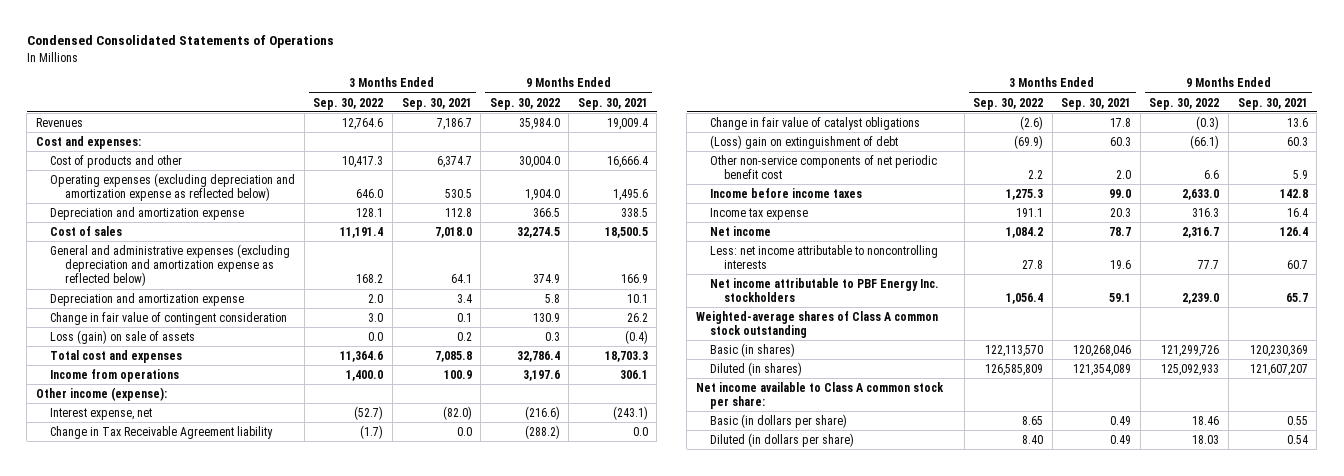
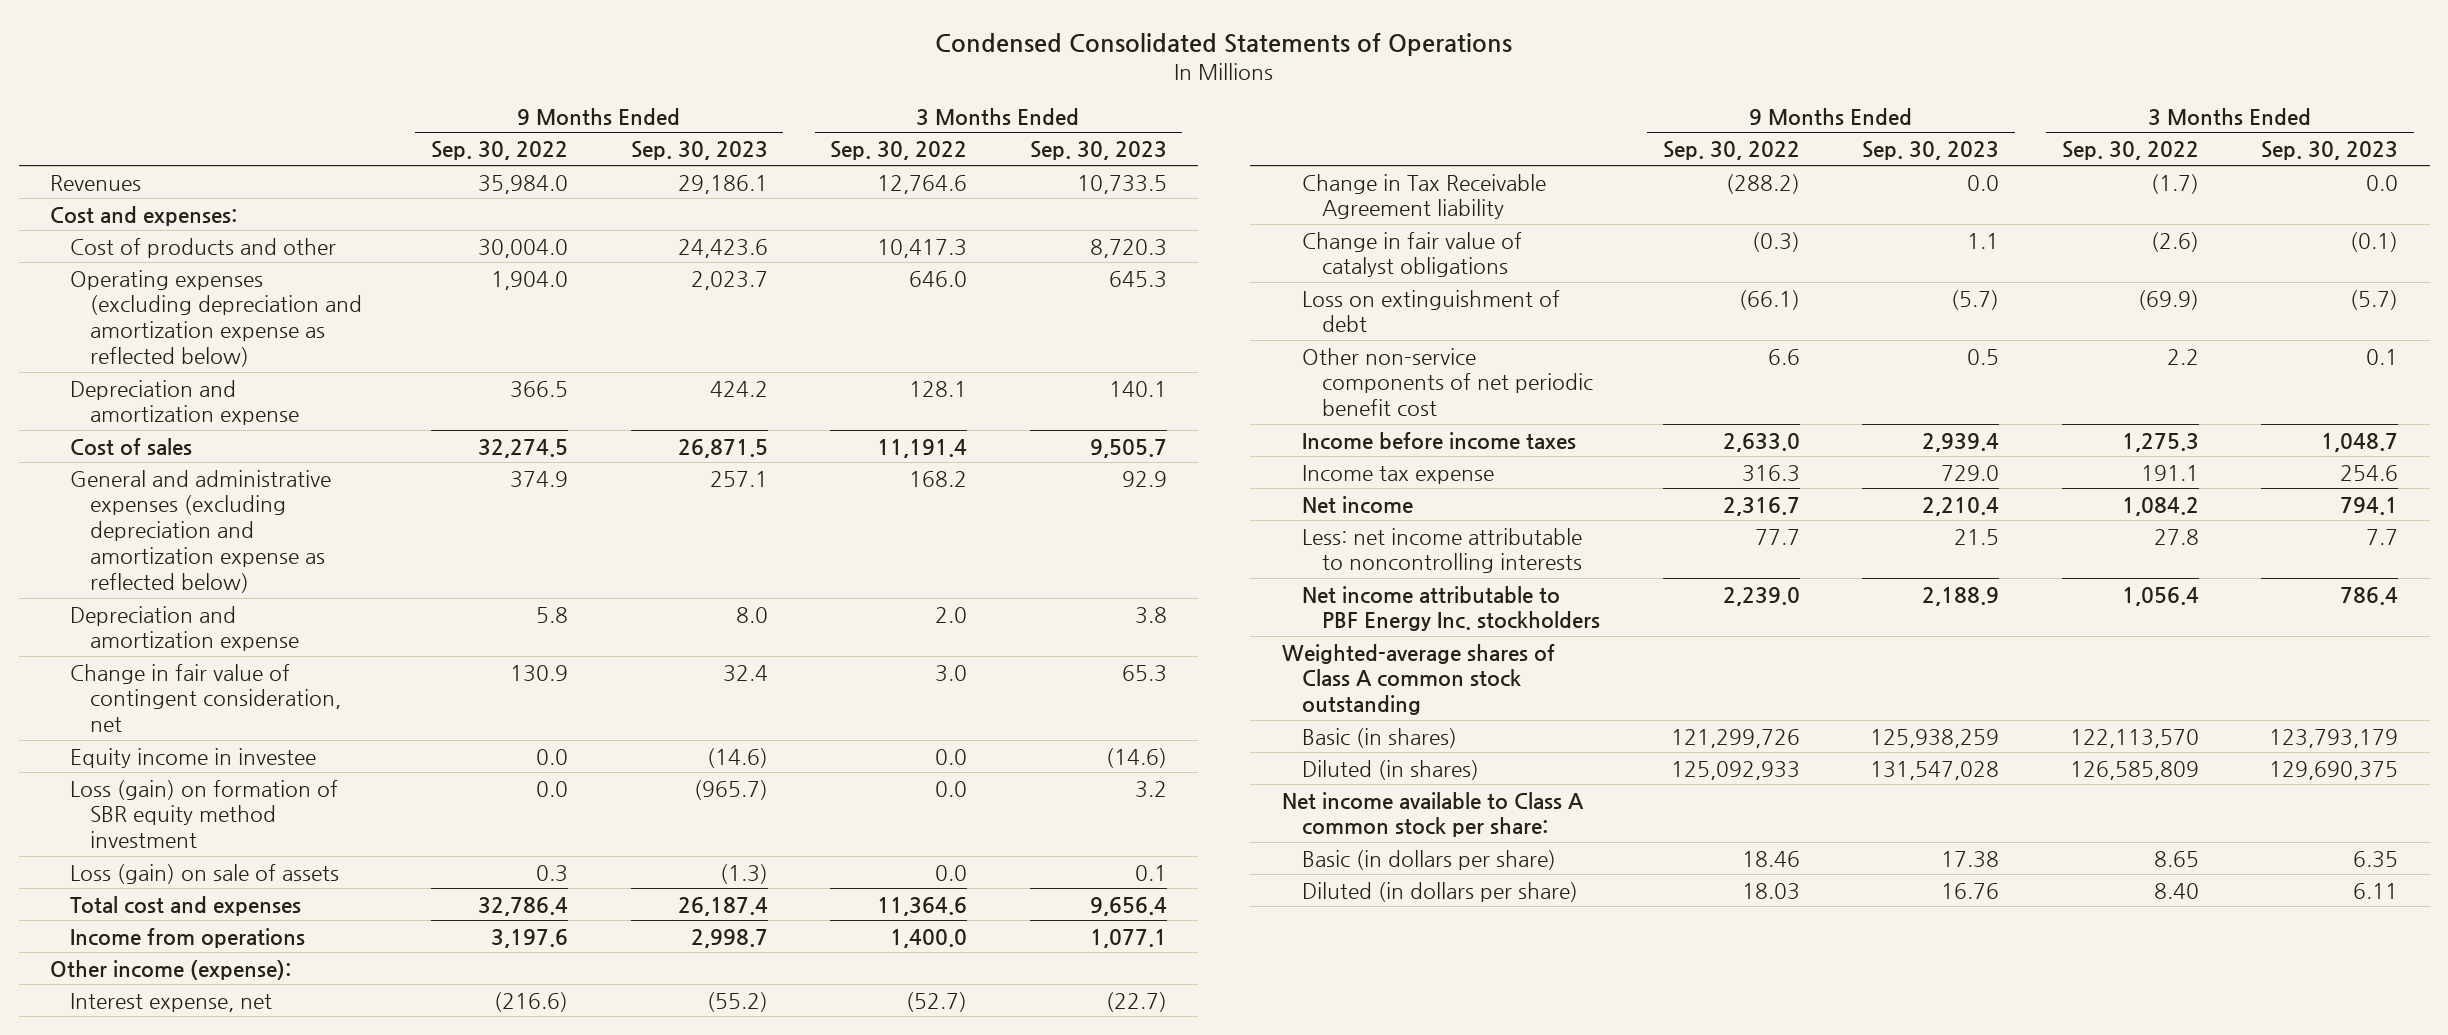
[401,97,472,110] Sep. 30, 2021 -> none
[577,97,648,110] Sep. 30, 2021 -> none
none -> [630,141,768,161] Sep. 30, 2023
none -> [1029,141,1167,161] Sep. 30, 2023
[50,311,288,325] Change in fair value of contingent consideration -> [70,663,342,733] Change in fair value of contingent consideration, net
none -> [70,747,317,768] Equity income in investee
none -> [70,779,339,849] Loss (gain) on formation of SBR equity method investment
[710,134,899,149] (Loss) gain on extinguishment of debt -> [1301,289,1560,333] Loss on extinguishment of debt

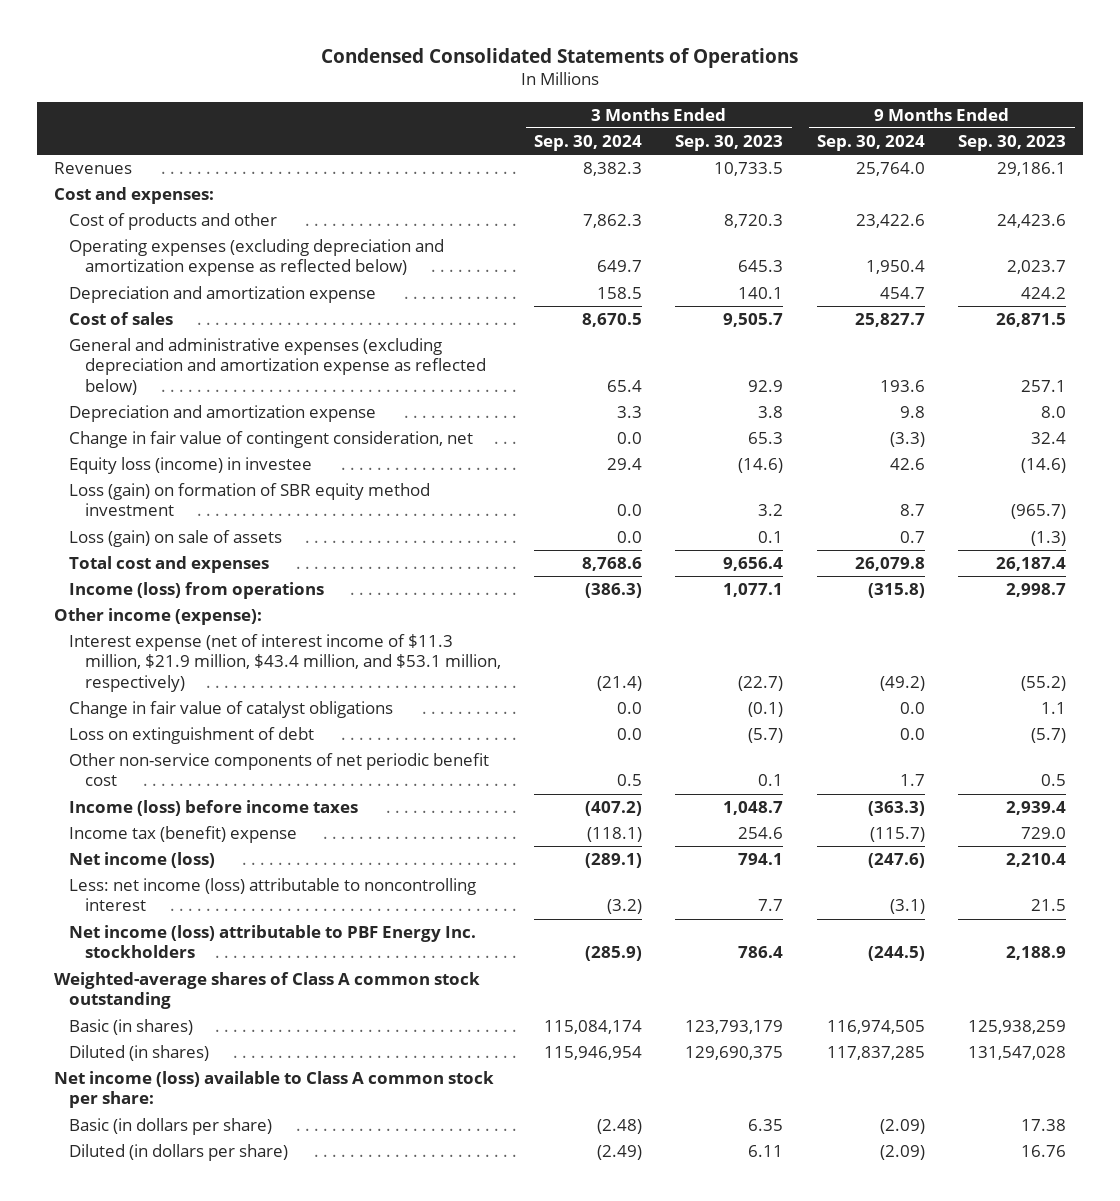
[431,141,569,161] Sep. 30, 2022 -> none
[830,141,968,161] Sep. 30, 2022 -> none
none -> [534,134,643,151] Sep. 30, 2024
none -> [816,134,925,151] Sep. 30, 2024
[70,747,317,768] Equity income in investee -> [69,456,313,474] Equity loss (income) in investee
[70,927,306,948] Income from operations -> [69,581,325,599] Income (loss) from operations
[1301,173,1546,220] Change in Tax Receivable Agreement liability -> none
[70,992,273,1012] Interest expense, net -> [69,633,501,692] Interest expense (net of interest income of $11.3 million, $21.9 million, $43.4 million, and $53.1 million, respectively)
[1301,431,1576,450] Income before income taxes -> [69,799,359,816] Income (loss) before income taxes
[1301,464,1494,484] Income tax expense -> [69,825,298,843] Income tax (benefit) expense
[1301,495,1413,514] Net income -> [69,851,216,868] Net income (loss)
[1301,527,1583,574] Less: net income attributable to noncontrolling interests -> [69,877,477,912] Less: net income (loss) attributable to noncontrolling interest
[1301,585,1601,632] Net income attributable to PBF Energy Inc. stockholders -> [69,924,477,959] Net income (loss) attributable to PBF Energy Inc. stockholders
[1281,791,1584,838] Net income available to Class A common stock per share: -> [54,1070,495,1109] Net income (loss) available to Class A common stock per share:

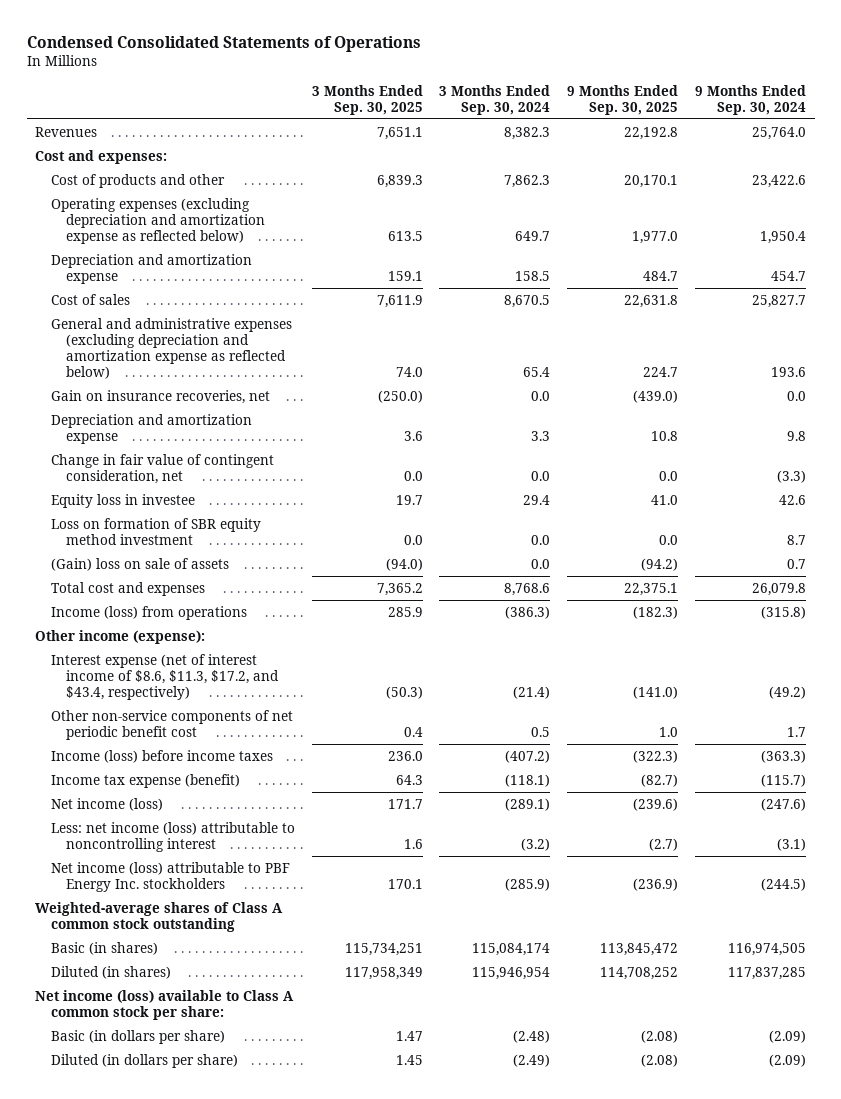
[675,134,784,151] Sep. 30, 2023 -> none
[958,134,1067,151] Sep. 30, 2023 -> none
none -> [311,84,423,115] 3 Months Ended Sep. 30, 2025
none -> [567,84,679,115] 9 Months Ended Sep. 30, 2025
none -> [50,389,270,404] Gain on insurance recoveries, net
[69,456,313,474] Equity loss (income) in investee -> [50,493,195,508] Equity loss in investee
[69,482,431,517] Loss (gain) on formation of SBR equity method investment -> [50,517,261,545] Loss on formation of SBR equity method investment
[69,529,283,547] Loss (gain) on sale of assets -> [50,557,229,571] (Gain) loss on sale of assets
[69,700,394,718] Change in fair value of catalyst obligations -> none
[69,726,315,744] Loss on extinguishment of debt -> none
[69,633,501,692] Interest expense (net of interest income of $11.3 million, $21.9 million, $43.4 million, and $53.1 million, respectively) -> [50,653,280,701] Interest expense (net of interest income of $8.6, $11.3, $17.2, and $43.4, respectively)
[69,825,298,843] Income tax (benefit) expense -> [50,773,240,788] Income tax expense (benefit)

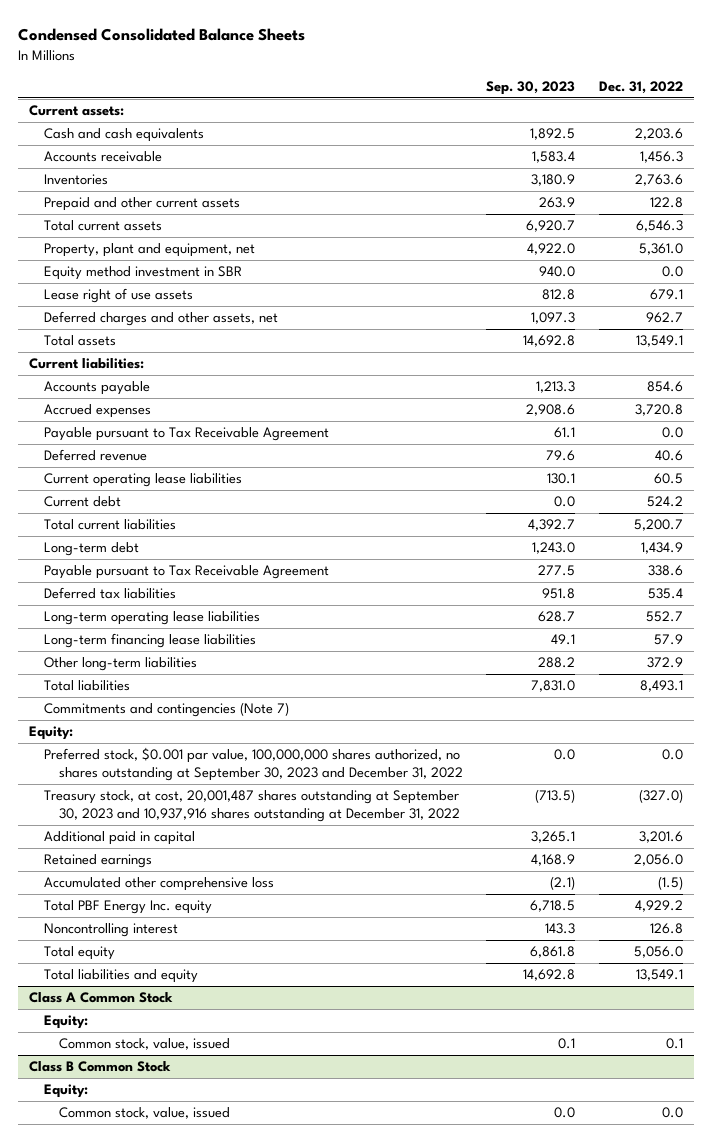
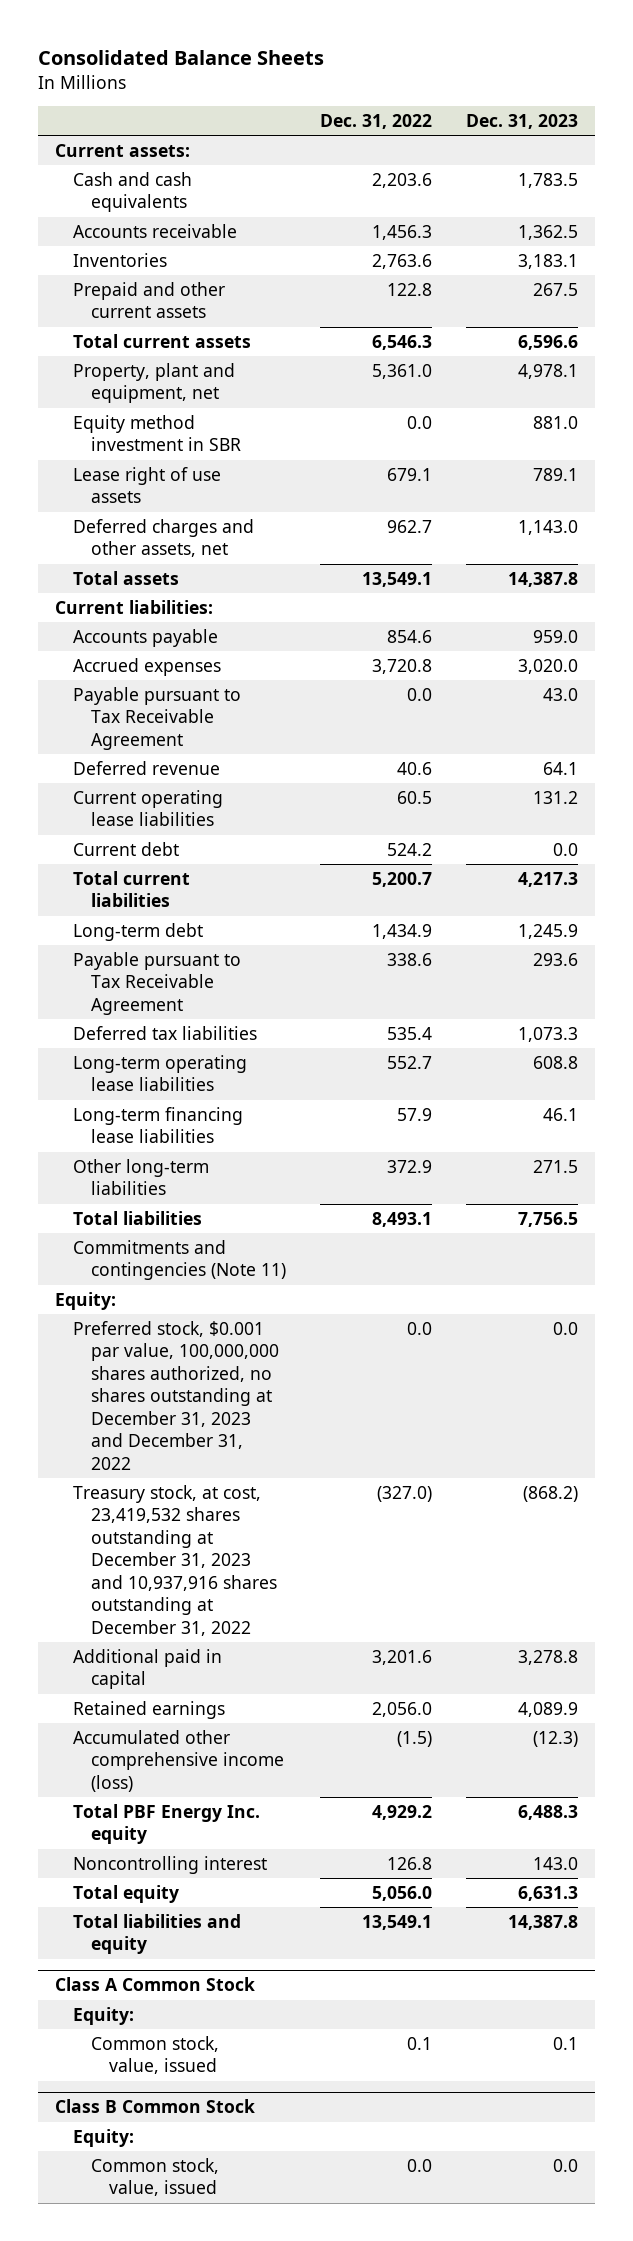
[17,28,305,42] Condensed Consolidated Balance Sheets -> [38,50,325,66] Consolidated Balance Sheets
[486,80,576,95] Sep. 30, 2023 -> none
none -> [465,113,578,129] Dec. 31, 2023
[44,702,290,718] Commitments and contingencies (Note 7) -> [73,1239,286,1281] Commitments and contingencies (Note 11)
[44,747,464,781] Preferred stock, $0.001 par value, 100,000,000 shares authorized, no shares outstanding at September 30, 2023 and December 31, 2022 -> [73,1320,279,1470] Preferred stock, $0.001 par value, 100,000,000 shares authorized, no shares outstanding at December 31, 2023 and December 31, 2022
[44,790,461,822] Treasury stock, at cost, 20,001,487 shares outstanding at September 30, 2023 and 10,937,916 shares outstanding at December 31, 2022 -> [73,1484,277,1636] Treasury stock, at cost, 23,419,532 shares outstanding at December 31, 2023 and 10,937,916 shares outstanding at December 31, 2022
[44,877,275,892] Accumulated other comprehensive loss -> [73,1729,284,1792] Accumulated other comprehensive income (loss)

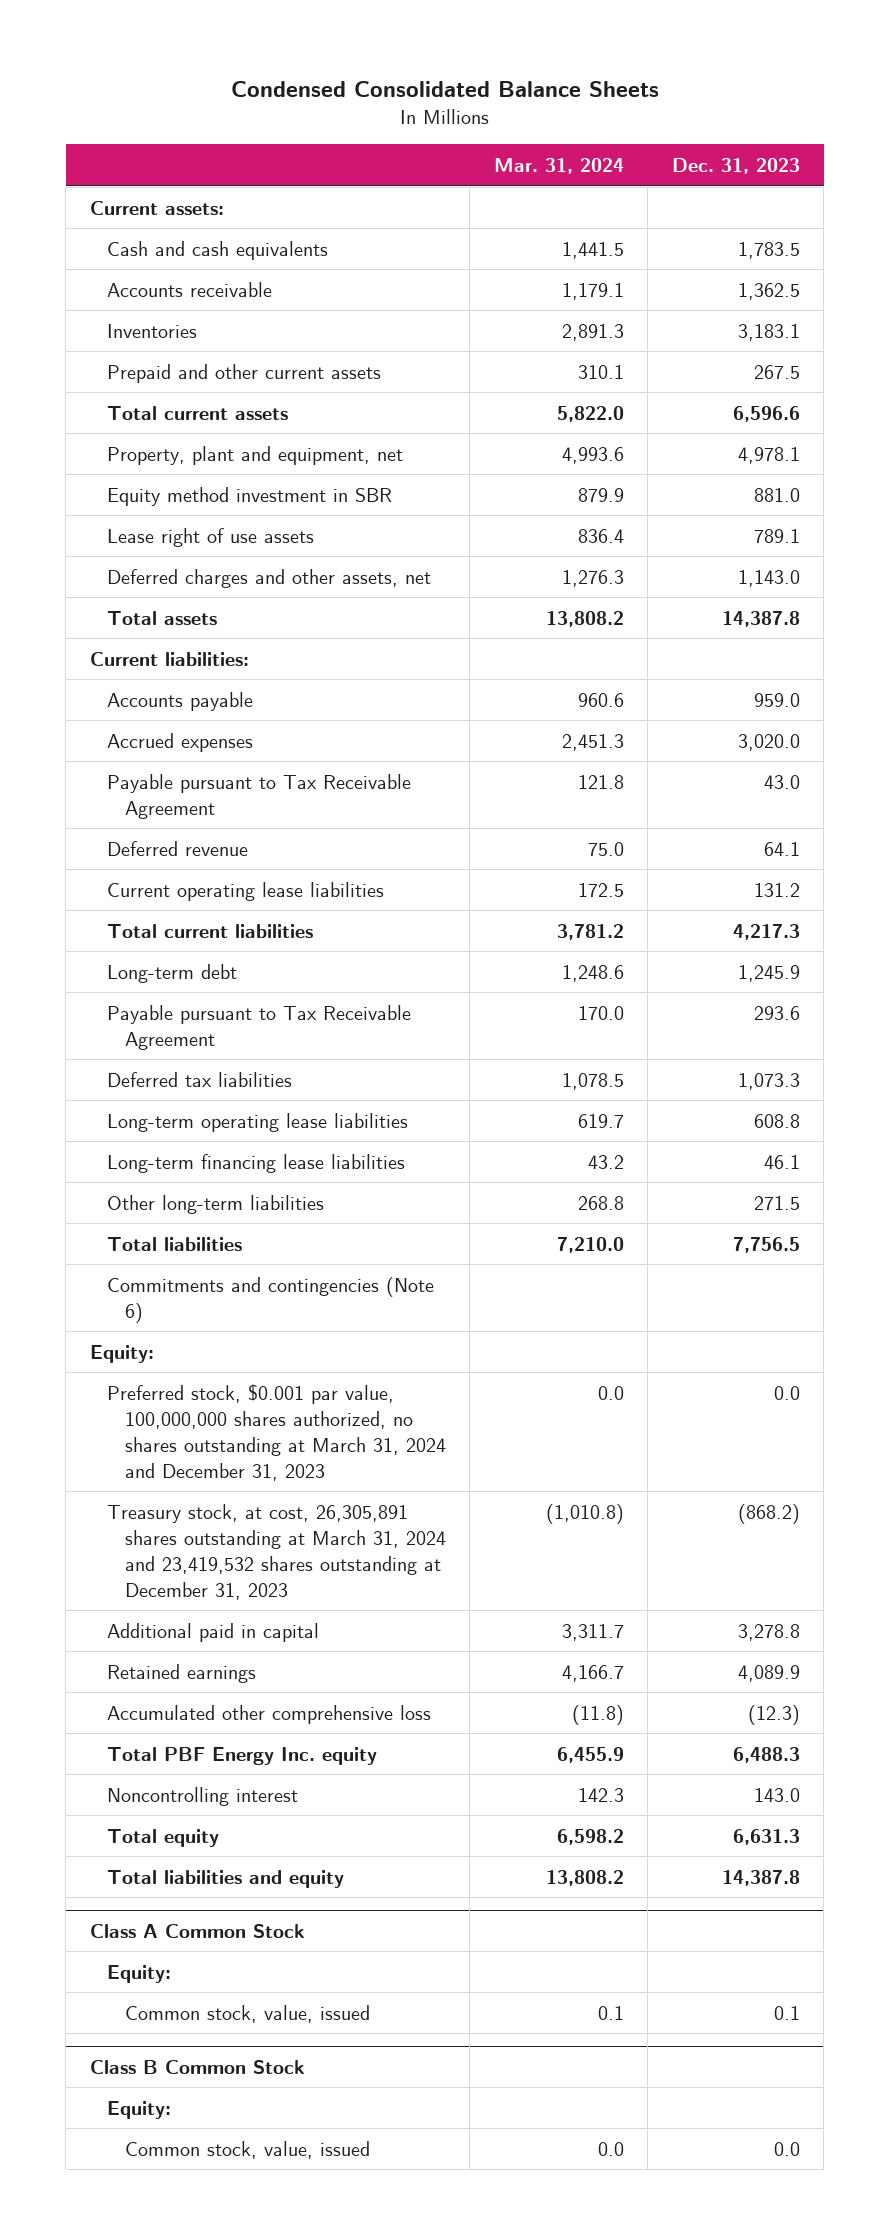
[38,50,325,66] Consolidated Balance Sheets -> [230,81,659,98] Condensed Consolidated Balance Sheets
[319,113,432,129] Dec. 31, 2022 -> none
none -> [493,157,624,174] Mar. 31, 2024
[73,841,180,856] Current debt -> none
[73,1239,286,1281] Commitments and contingencies (Note 11) -> [107,1276,435,1323] Commitments and contingencies (Note 6)
[73,1320,279,1470] Preferred stock, $0.001 par value, 100,000,000 shares authorized, no shares outstanding at December 31, 2023 and December 31, 2022 -> [107,1383,446,1481] Preferred stock, $0.001 par value, 100,000,000 shares authorized, no shares outstanding at March 31, 2024 and December 31, 2023
[73,1484,277,1636] Treasury stock, at cost, 23,419,532 shares outstanding at December 31, 2023 and 10,937,916 shares outstanding at December 31, 2022 -> [107,1503,446,1600] Treasury stock, at cost, 26,305,891 shares outstanding at March 31, 2024 and 23,419,532 shares outstanding at December 31, 2023
[73,1729,284,1792] Accumulated other comprehensive income (loss) -> [107,1704,432,1724] Accumulated other comprehensive loss

